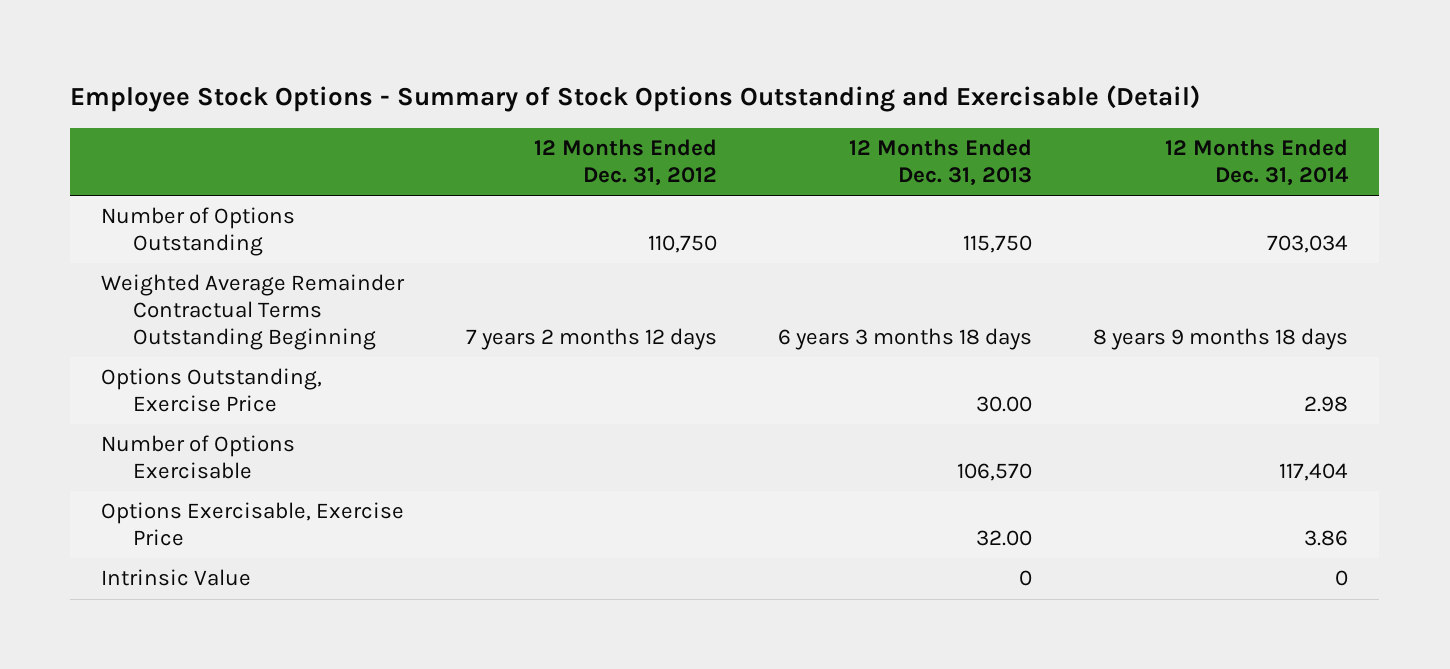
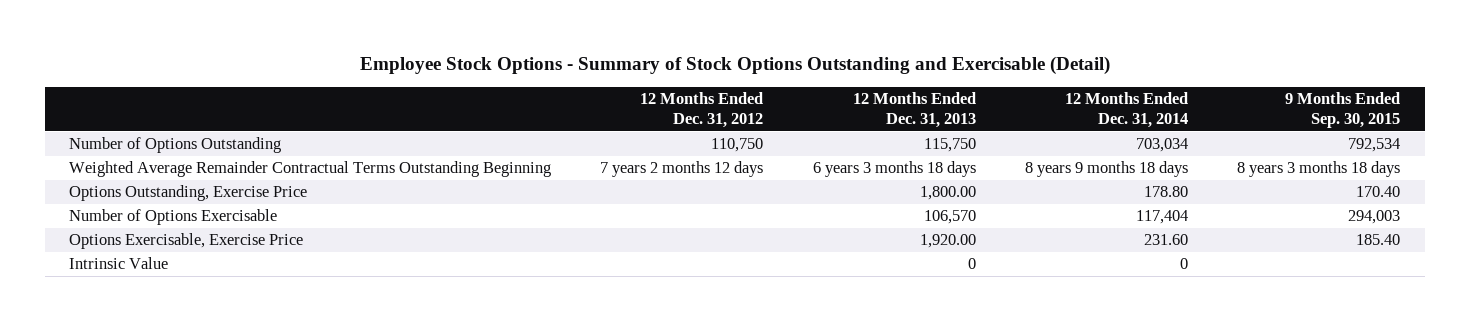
none -> [1284,92,1400,129] 9 Months Ended Sep. 30, 2015
[976,396,1033,413] 30.00 -> [919,186,976,201] 1,800.00
[1304,396,1349,413] 2.98 -> [1143,186,1188,198] 178.80
[976,530,1033,547] 32.00 -> [919,234,976,249] 1,920.00
[1304,530,1349,547] 3.86 -> [1143,234,1188,246] 231.60

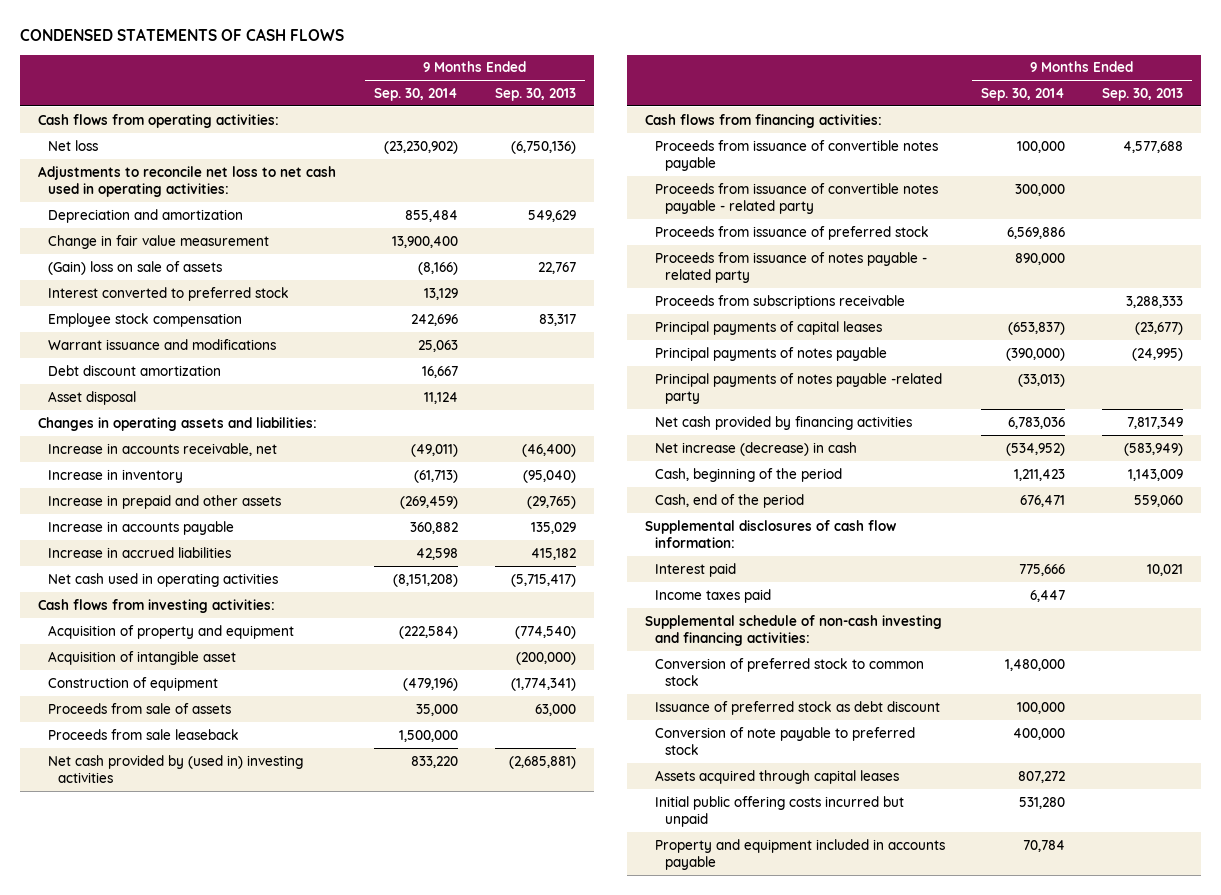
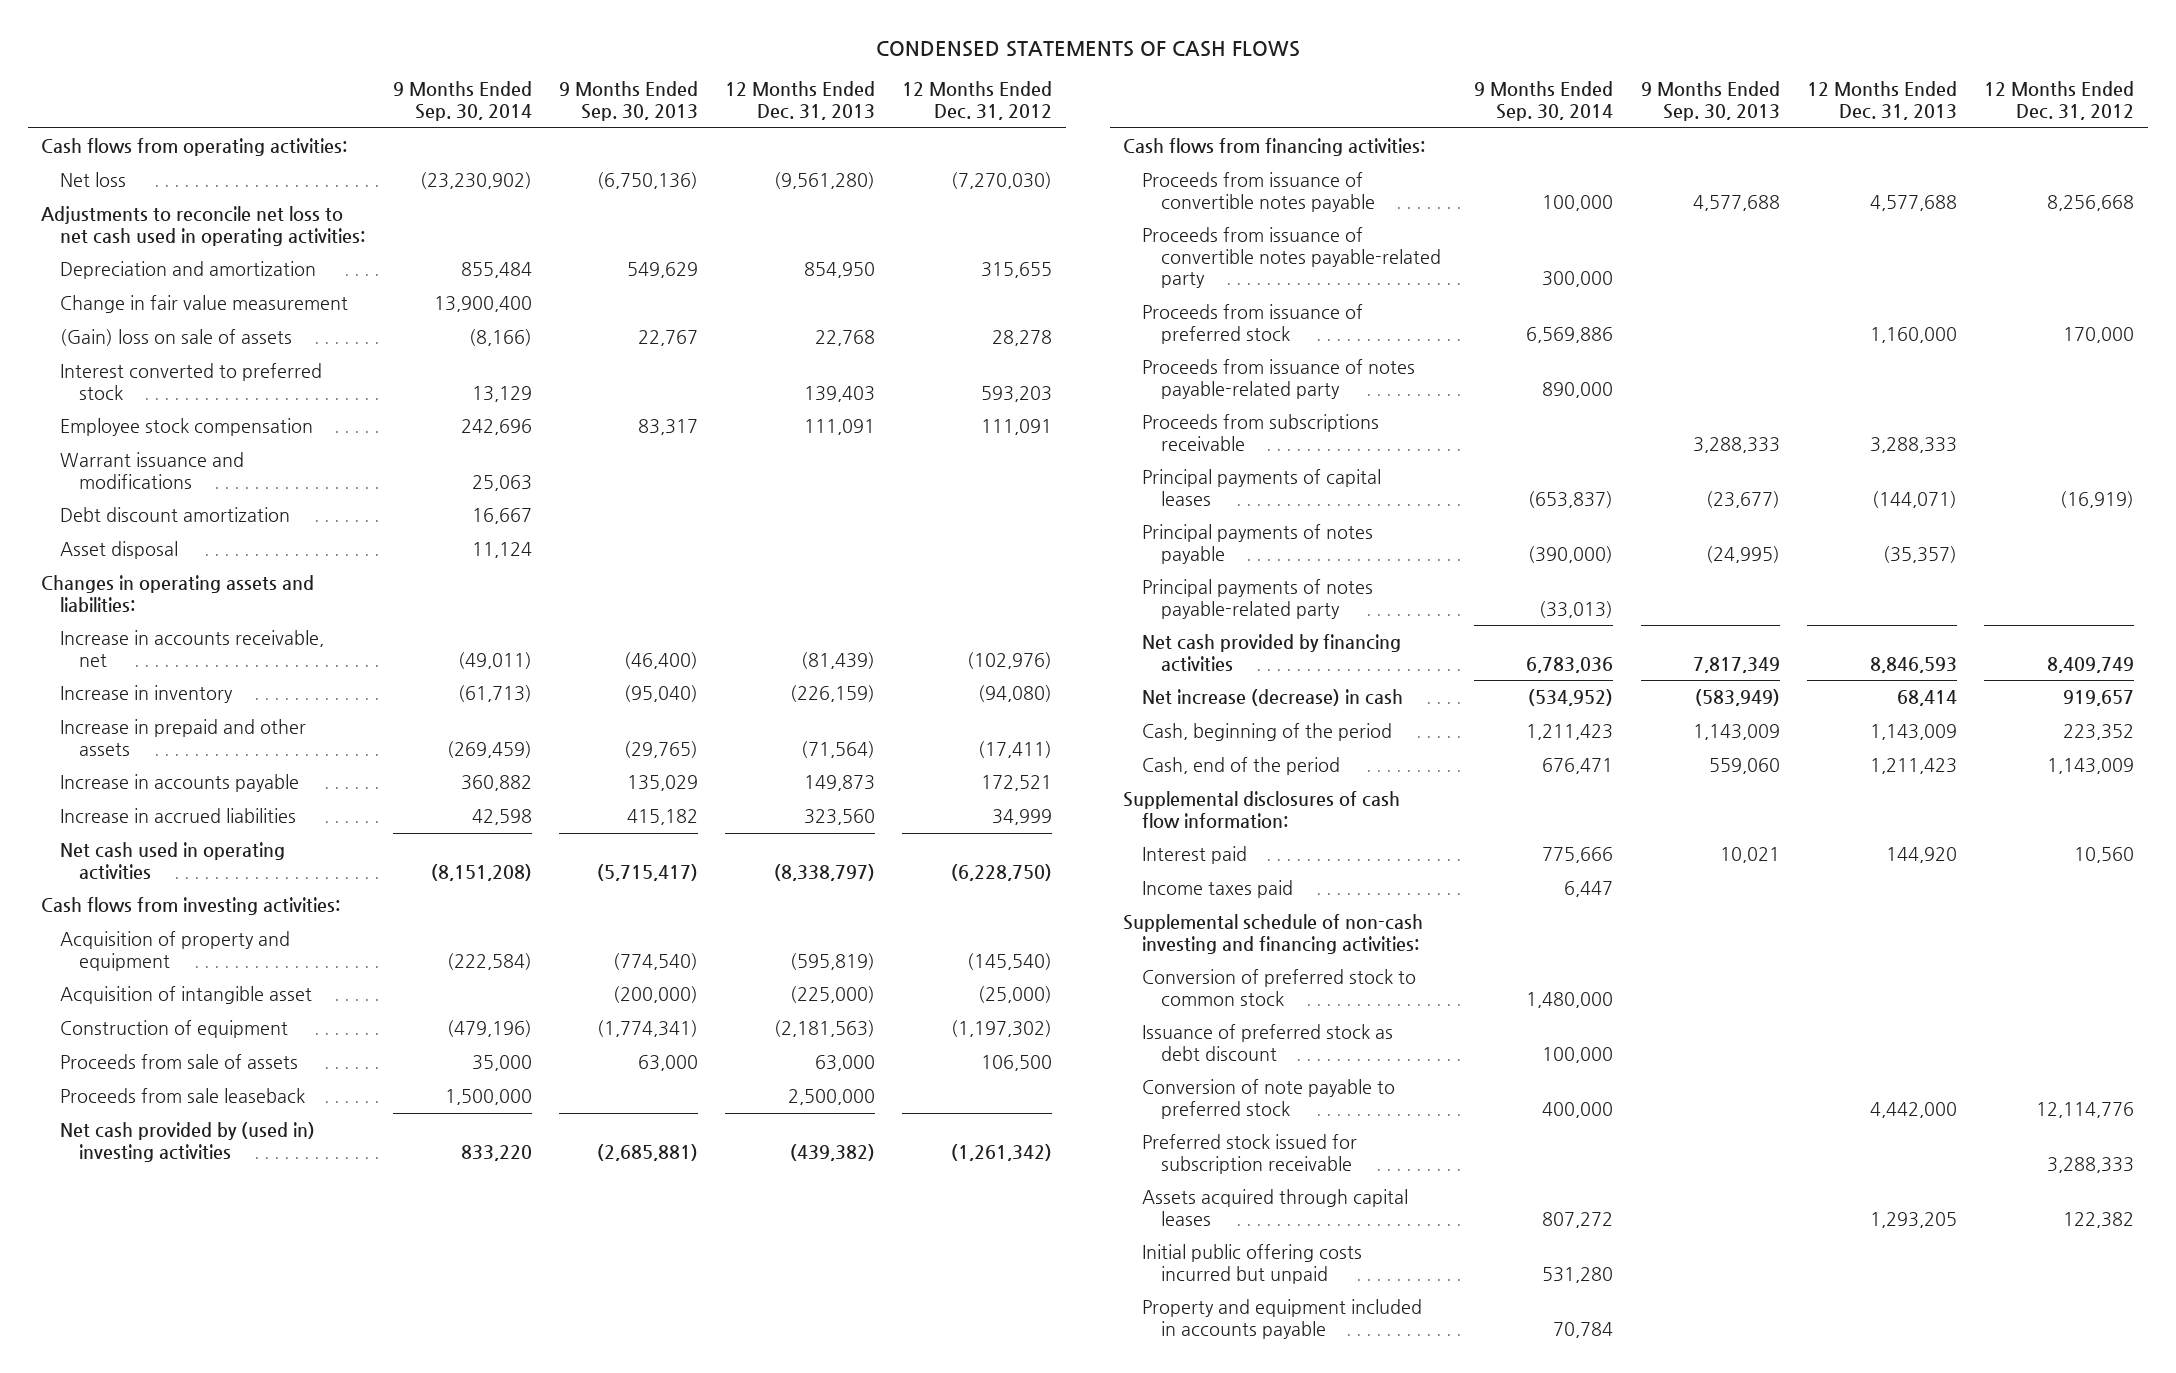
none -> [725,81,876,120] 12 Months Ended Dec. 31, 2013
none -> [902,81,1053,120] 12 Months Ended Dec. 31, 2012
[655,182,939,214] Proceeds from issuance of convertible notes payable - related party -> [1142,226,1442,289] Proceeds from issuance of convertible notes payable-related party
[655,251,928,283] Proceeds from issuance of notes payable - related party -> [1142,358,1416,399] Proceeds from issuance of notes payable-related party
[655,372,943,404] Principal payments of notes payable -related party -> [1142,578,1374,619] Principal payments of notes payable-related party
none -> [1142,1133,1358,1174] Preferred stock issued for subscription receivable

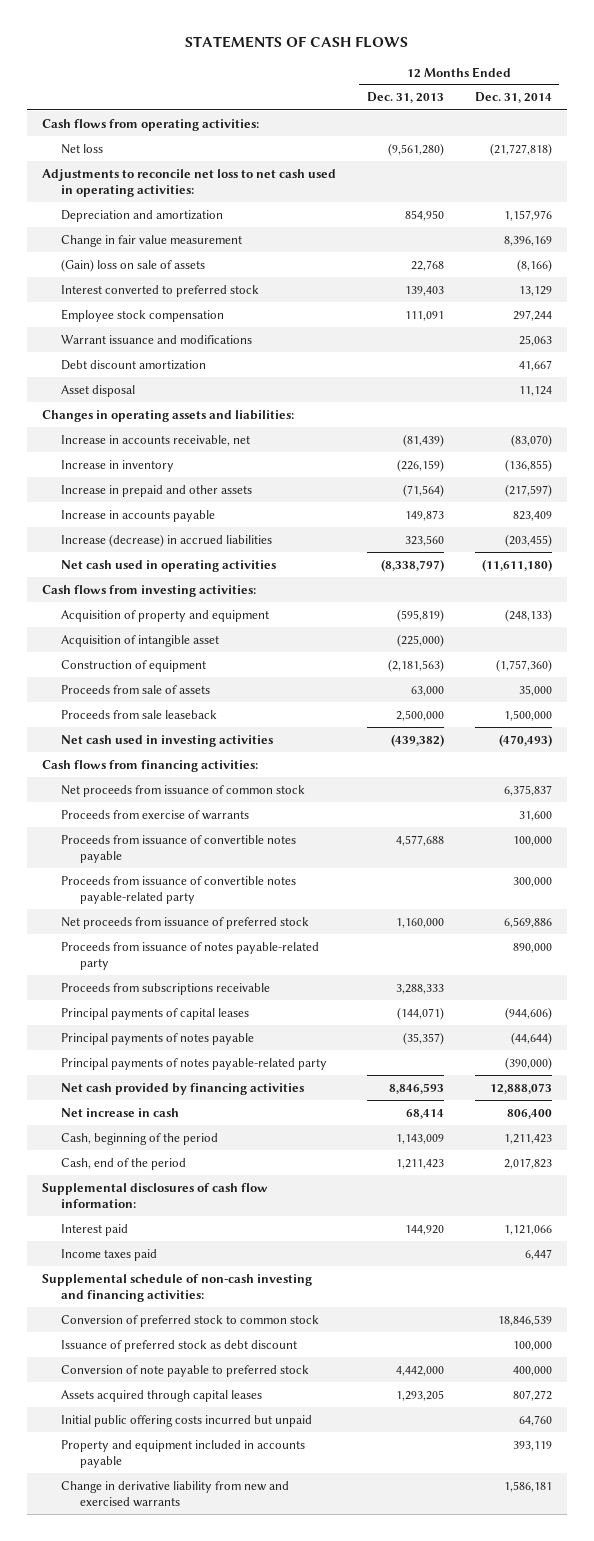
[875,40,1300,57] CONDENSED STATEMENTS OF CASH FLOWS -> [185,36,409,49] STATEMENTS OF CASH FLOWS
[392,81,532,121] 9 Months Ended Sep. 30, 2014 -> none
[558,81,698,121] 9 Months Ended Sep. 30, 2013 -> none
[902,81,1053,120] 12 Months Ended Dec. 31, 2012 -> none
none -> [474,92,552,104] Dec. 31, 2014
[60,807,297,823] Increase in accrued liabilities -> [61,533,273,547] Increase (decrease) in accrued liabilities
[60,1121,316,1162] Net cash provided by (used in) investing activities -> [61,734,274,747] Net cash used in investing activities
none -> [61,784,306,797] Net proceeds from issuance of common stock
none -> [61,809,250,820] Proceeds from exercise of warrants
[1142,303,1364,344] Proceeds from issuance of preferred stock -> [61,916,310,929] Net proceeds from issuance of preferred stock
[1142,688,1404,706] Net increase (decrease) in cash -> [61,1107,180,1117] Net increase in cash
[1142,1133,1358,1174] Preferred stock issued for subscription receivable -> none
none -> [61,1480,290,1507] Change in derivative liability from new and exercised warrants

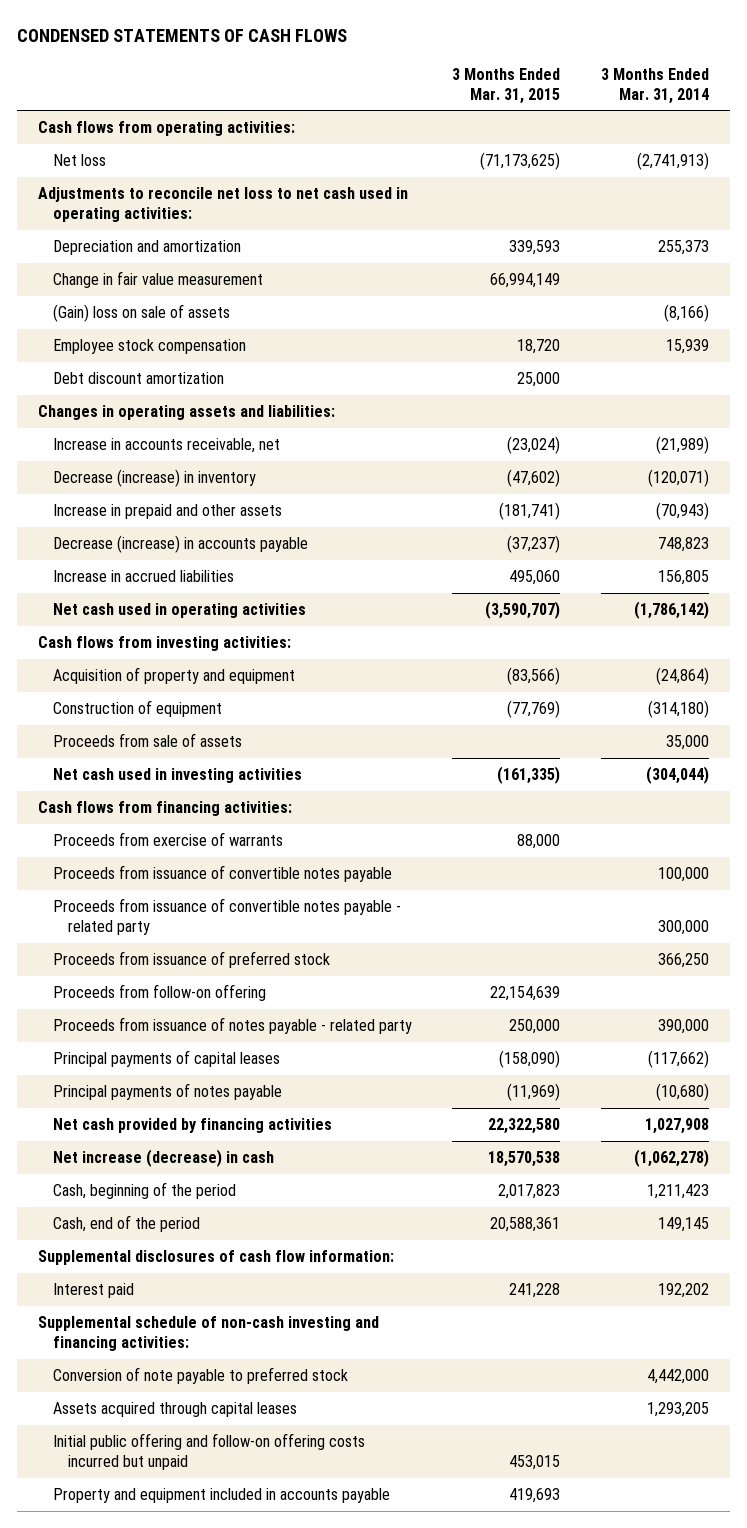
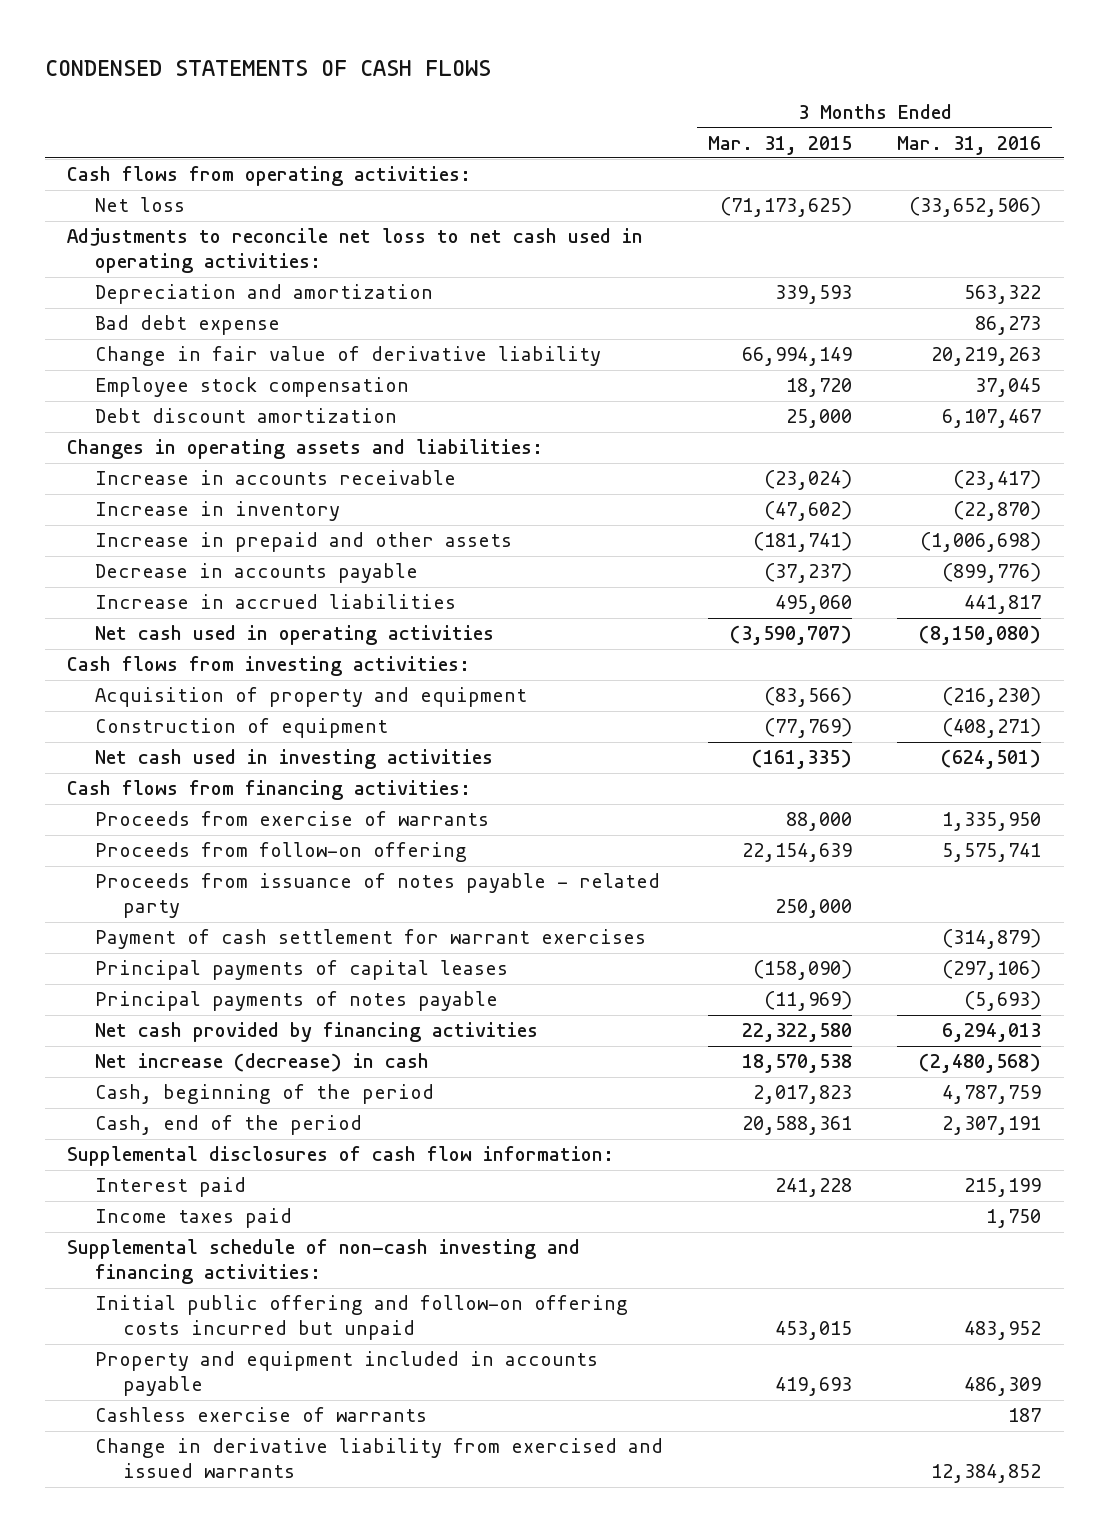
[601,67,710,104] 3 Months Ended Mar. 31, 2014 -> none
none -> [897,135,1042,155] Mar. 31, 2016
[52,303,230,322] (Gain) loss on sale of assets -> none
none -> [95,315,281,336] Bad debt expense
[52,270,263,288] Change in fair value measurement -> [95,346,602,367] Change in fair value of derivative liability
[52,437,280,453] Increase in accounts receivable, net -> [95,470,457,486] Increase in accounts receivable
[52,468,256,487] Decrease (increase) in inventory -> [95,501,341,522] Increase in inventory
[52,534,308,553] Decrease (increase) in accounts payable -> [95,563,419,584] Decrease in accounts payable
[52,732,242,747] Proceeds from sale of assets -> none
[52,864,392,882] Proceeds from issuance of convertible notes payable -> none
[52,897,401,935] Proceeds from issuance of convertible notes payable - related party -> none
[52,950,330,968] Proceeds from issuance of preferred stock -> none
none -> [95,929,647,950] Payment of cash settlement for warrant exercises
none -> [95,1208,293,1229] Income taxes paid
[52,1366,348,1384] Conversion of note payable to preferred stock -> none
[52,1401,297,1417] Assets acquired through capital leases -> none
none -> [95,1407,428,1423] Cashless exercise of warrants
none -> [95,1438,664,1479] Change in derivative liability from exercised and issued warrants

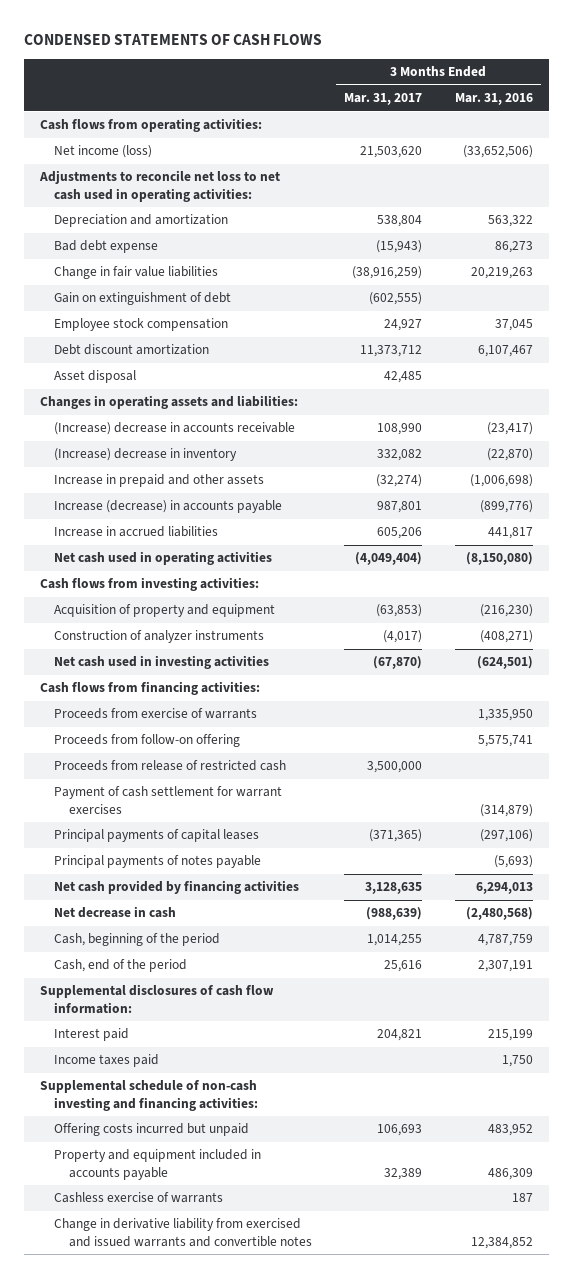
[708,135,853,155] Mar. 31, 2015 -> none
none -> [344,93,423,106] Mar. 31, 2017
[95,197,186,213] Net loss -> [54,145,153,159] Net income (loss)
[95,346,602,367] Change in fair value of derivative liability -> [54,266,219,280] Change in fair value liabilities
none -> [54,292,232,306] Gain on extinguishment of debt
none -> [54,370,137,384] Asset disposal
[95,470,457,486] Increase in accounts receivable -> [54,422,296,436] (Increase) decrease in accounts receivable
[95,501,341,522] Increase in inventory -> [54,448,238,462] (Increase) decrease in inventory
[95,563,419,584] Decrease in accounts payable -> [54,500,283,514] Increase (decrease) in accounts payable
[95,718,389,739] Construction of equipment -> [54,630,265,644] Construction of analyzer instruments
[95,873,661,919] Proceeds from issuance of notes payable - related party -> none
none -> [54,760,287,772] Proceeds from release of restricted cash
[95,1053,430,1073] Net increase (decrease) in cash -> [54,906,177,919] Net decrease in cash
[95,1295,629,1341] Initial public offering and follow-on offering costs incurred but unpaid -> [54,1123,250,1137] Offering costs incurred but unpaid
[95,1438,664,1479] Change in derivative liability from exercised and issued warrants -> [54,1218,312,1247] Change in derivative liability from exercised and issued warrants and convertible notes

